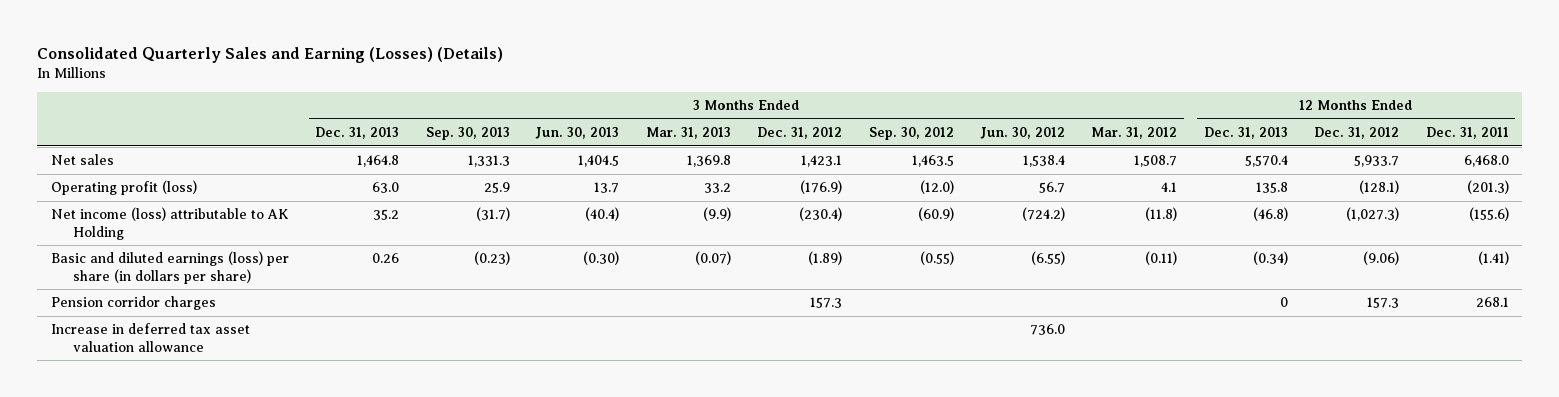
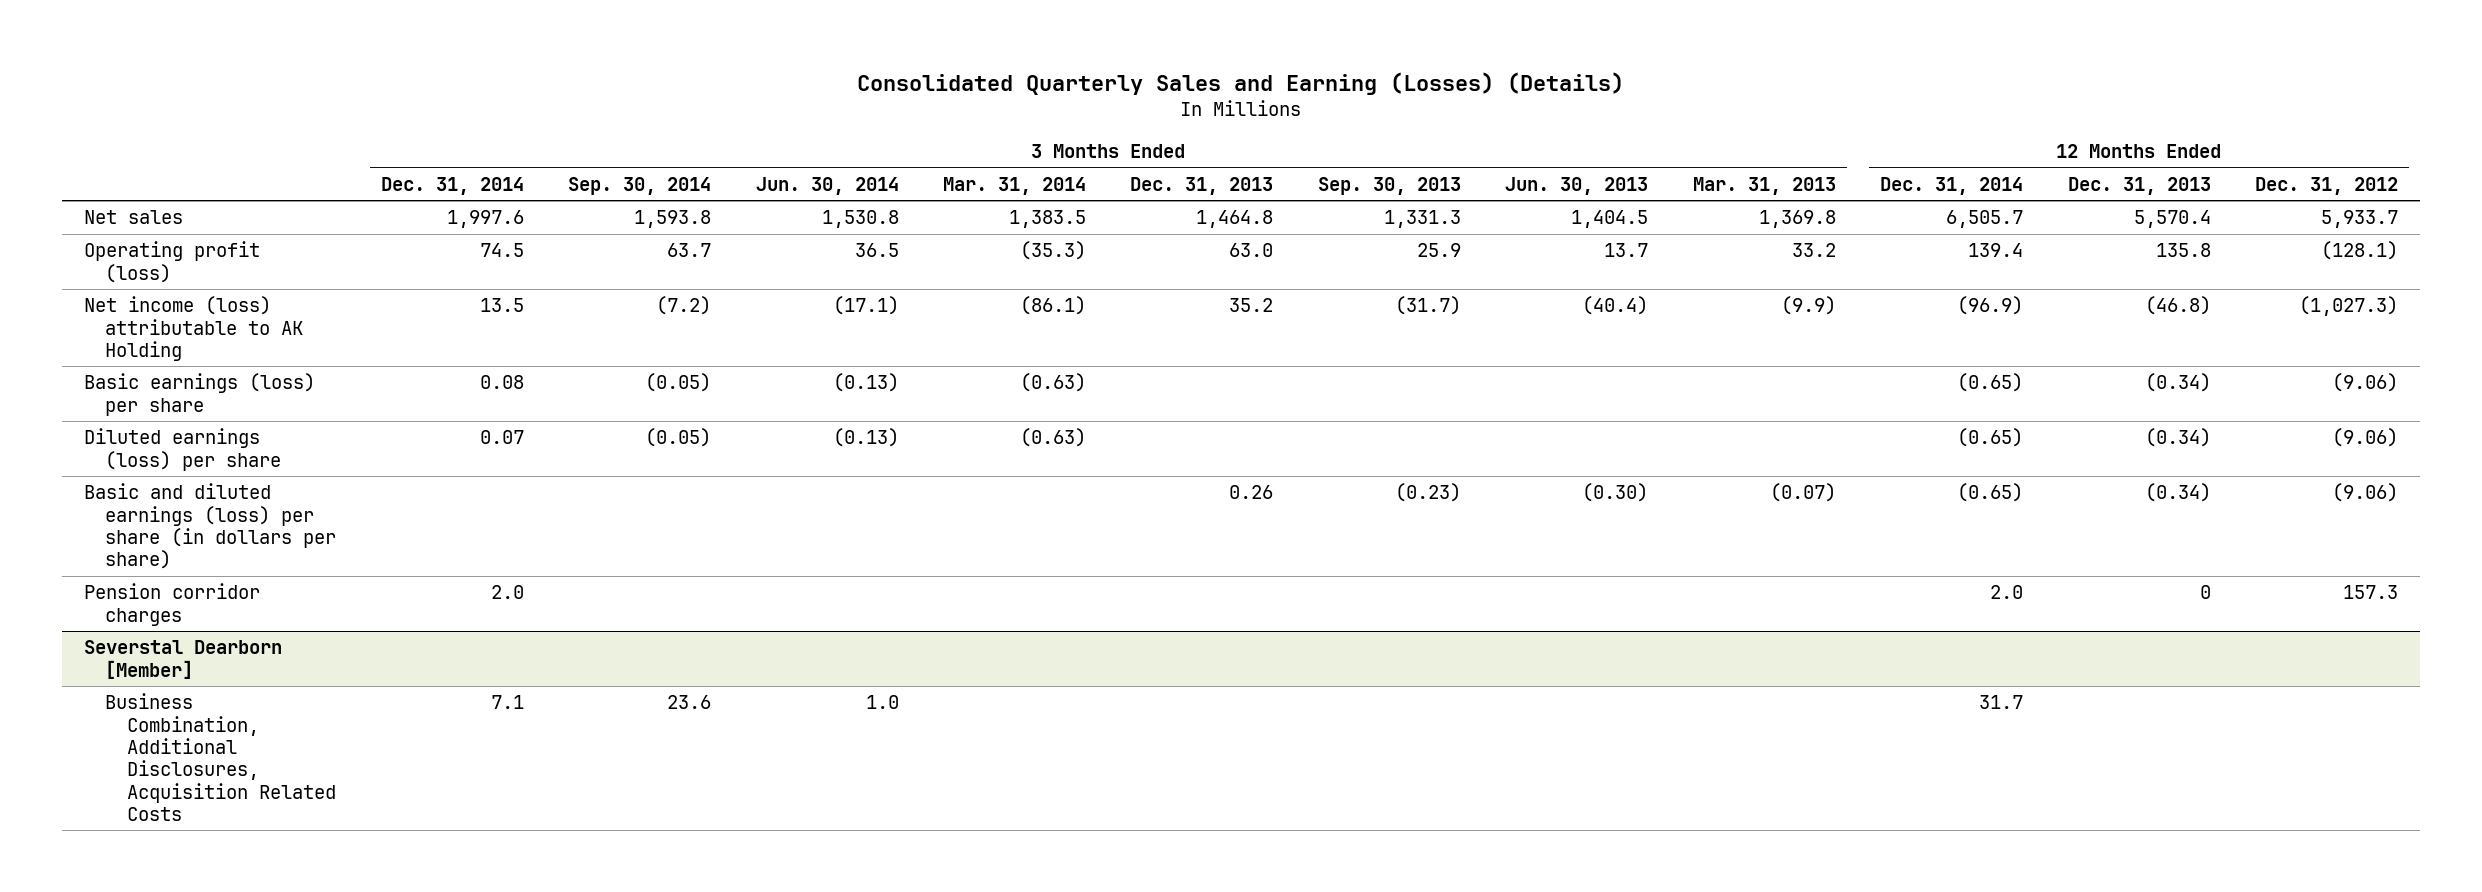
[757,127,843,140] Dec. 31, 2012 -> none
[868,127,954,141] Sep. 30, 2012 -> none
[979,127,1065,140] Jun. 30, 2012 -> none
[1091,127,1178,140] Mar. 31, 2012 -> none
[1425,127,1509,140] Dec. 31, 2011 -> none
none -> [380,176,524,195] Dec. 31, 2014
none -> [568,176,712,195] Sep. 30, 2014
none -> [755,176,899,195] Jun. 30, 2014
none -> [943,176,1087,195] Mar. 31, 2014
none -> [1880,176,2024,195] Dec. 31, 2014
none -> [83,373,315,416] Basic earnings (loss) per share
none -> [83,428,282,471] Diluted earnings (loss) per share
[50,323,250,352] Increase in deferred tax asset valuation allowance -> none
none -> [83,640,282,679] Severstal Dearborn [Member]
none -> [105,693,336,822] Business Combination, Additional Disclosures, Acquisition Related Costs

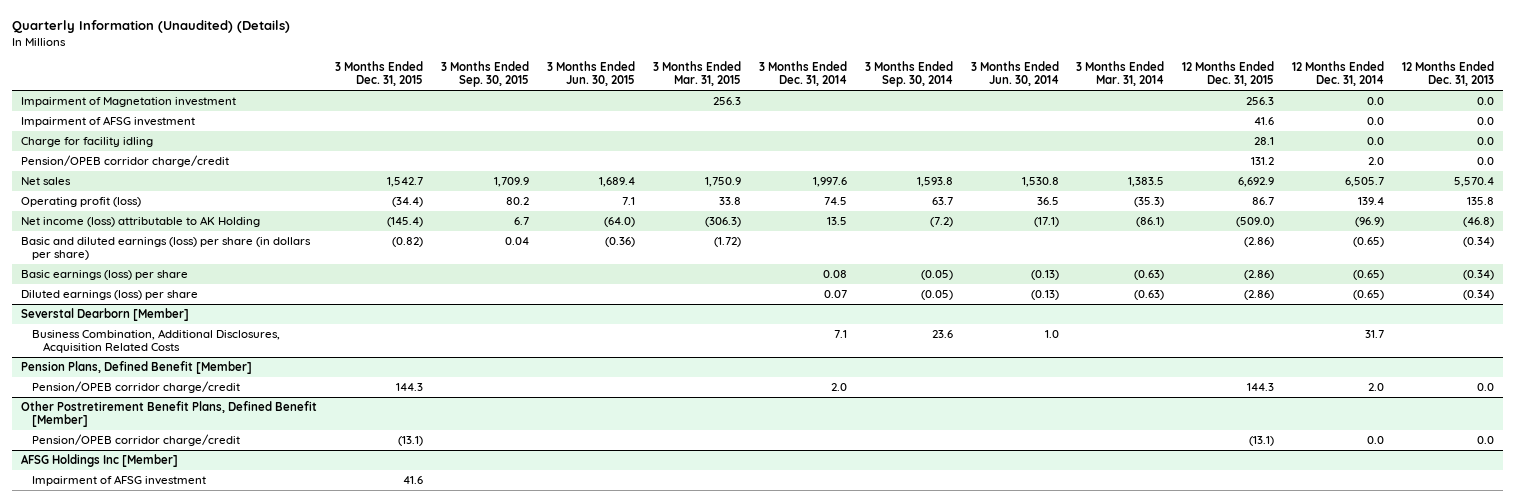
[856,71,1624,95] Consolidated Quarterly Sales and Earning (Losses) (Details) -> [12,20,291,34] Quarterly Information (Unaudited) (Details)
[1130,176,1274,195] Dec. 31, 2013 -> none
[1317,176,1461,195] Sep. 30, 2013 -> none
[1505,176,1649,195] Jun. 30, 2013 -> none
[1692,176,1836,195] Mar. 31, 2013 -> none
[2255,176,2399,195] Dec. 31, 2012 -> none
none -> [335,60,424,87] 3 Months Ended Dec. 31, 2015
none -> [440,60,529,88] 3 Months Ended Sep. 30, 2015
none -> [546,60,635,87] 3 Months Ended Jun. 30, 2015
none -> [652,60,741,87] 3 Months Ended Mar. 31, 2015
none -> [1182,60,1275,87] 12 Months Ended Dec. 31, 2015
none -> [21,96,237,107] Impairment of Magnetation investment
none -> [21,115,196,127] Impairment of AFSG investment
none -> [21,136,154,147] Charge for facility idling
none -> [21,154,230,167] Pension/OPEB corridor charge/credit
[83,483,337,570] Basic and diluted earnings (loss) per share (in dollars per share) -> [21,236,312,261] Basic and diluted earnings (loss) per share (in dollars per share)
[83,583,260,626] Pension corridor charges -> none
none -> [21,360,253,374] Pension Plans, Defined Benefit [Member]
none -> [32,380,241,393] Pension/OPEB corridor charge/credit
none -> [21,400,318,428] Other Postretirement Benefit Plans, Defined Benefit [Member]
none -> [32,433,241,446] Pension/OPEB corridor charge/credit
none -> [21,453,179,467] AFSG Holdings Inc [Member]
none -> [32,474,207,486] Impairment of AFSG investment

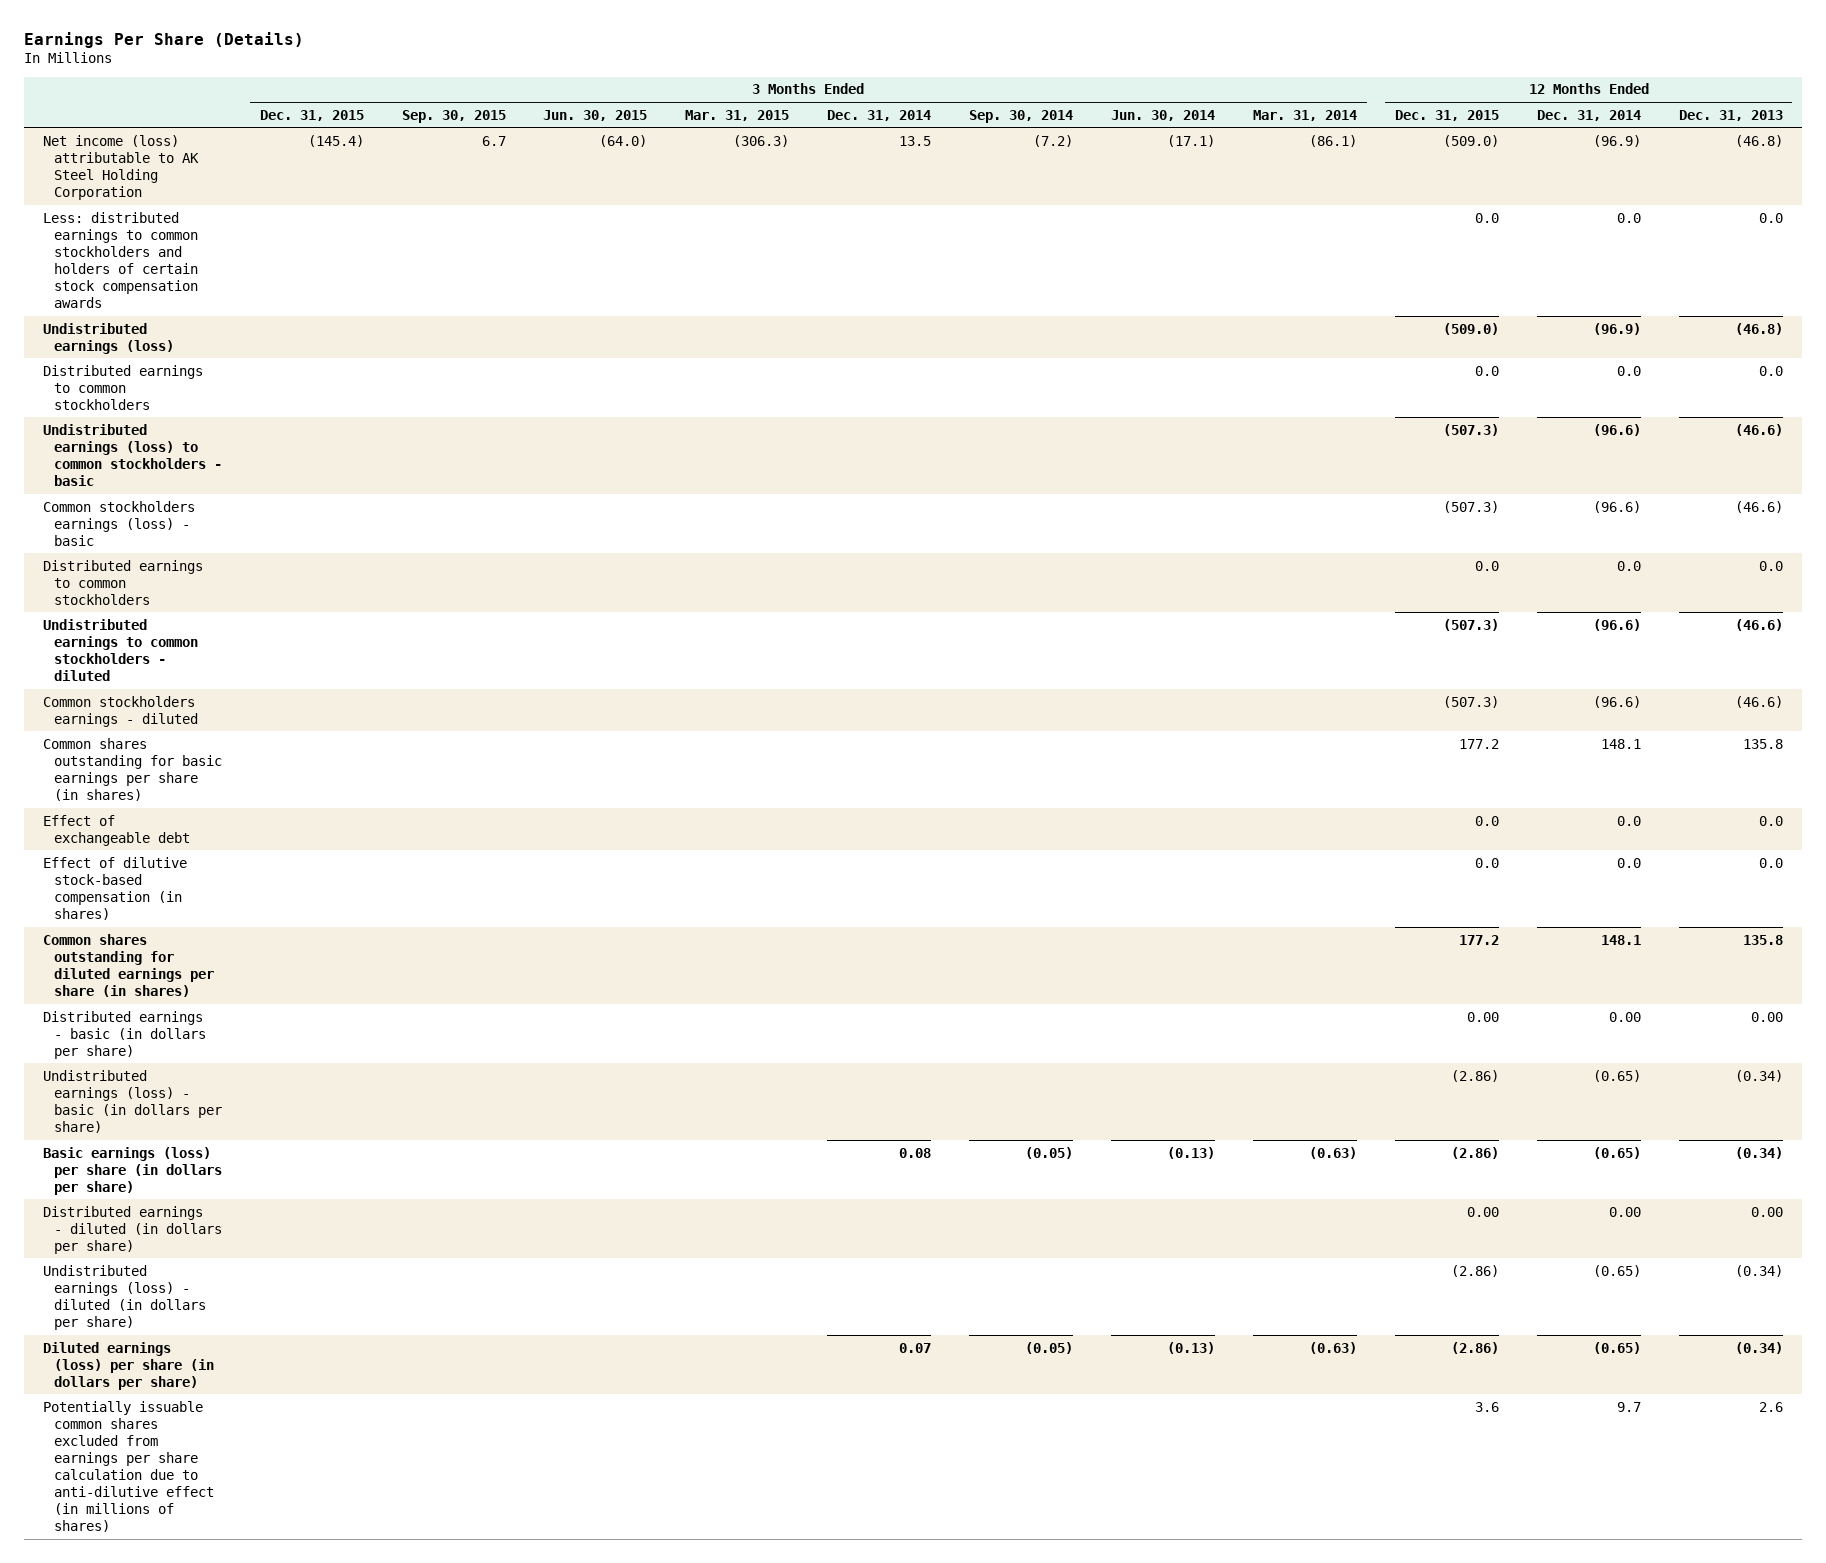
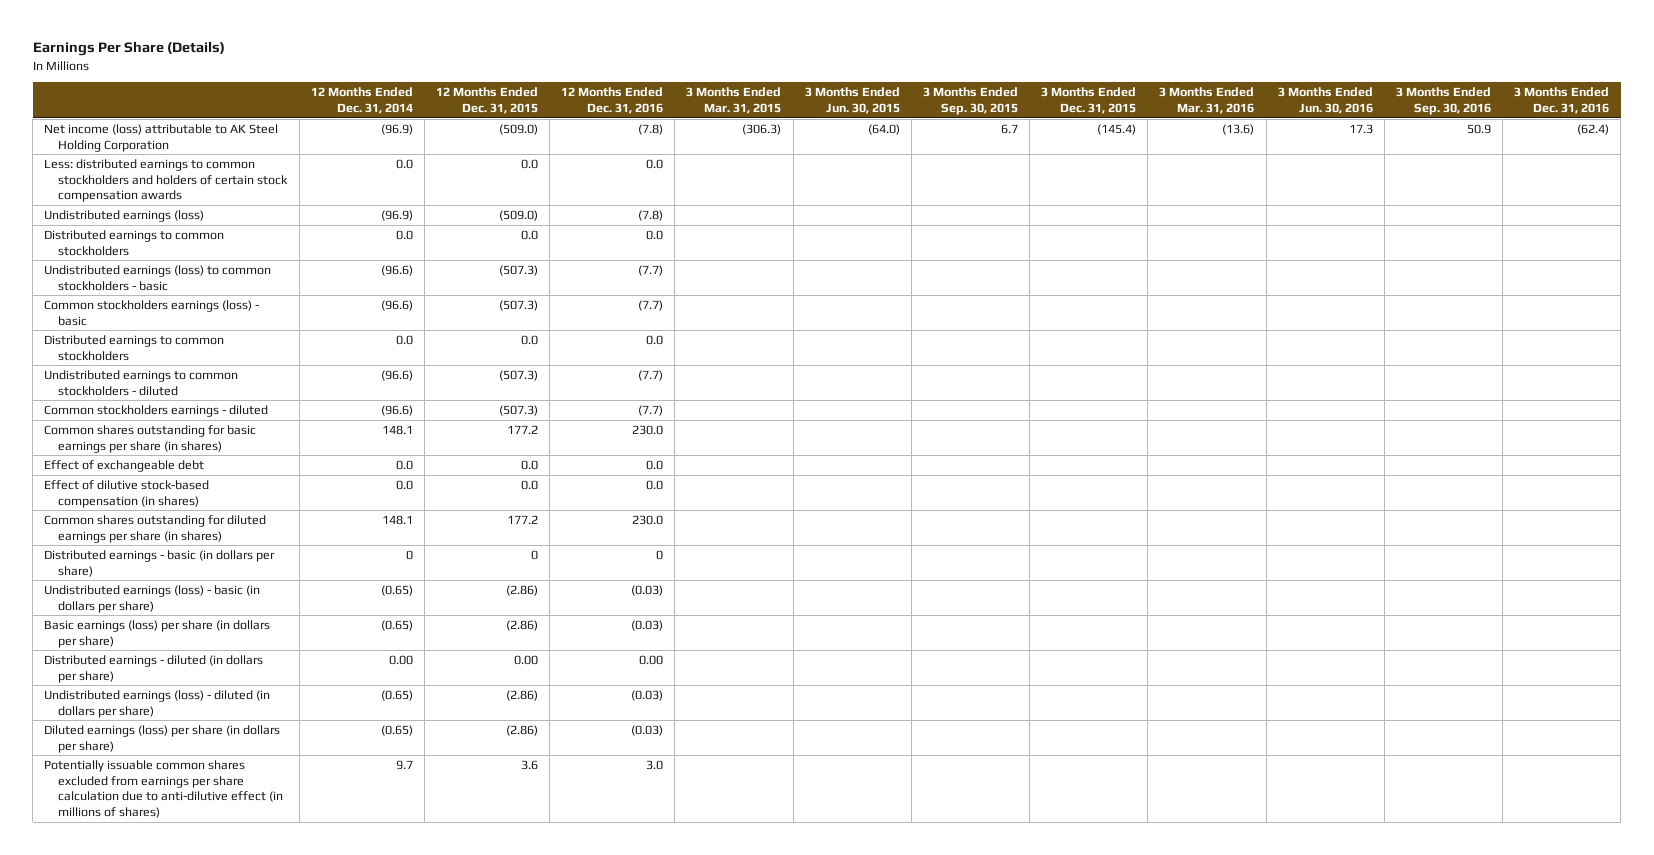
[827,109,932,121] Dec. 31, 2014 -> none
[969,109,1074,123] Sep. 30, 2014 -> none
[1111,109,1216,121] Jun. 30, 2014 -> none
[1253,109,1358,121] Mar. 31, 2014 -> none
[1678,109,1783,121] Dec. 31, 2013 -> none
none -> [561,87,664,114] 12 Months Ended Dec. 31, 2016
none -> [1159,87,1255,114] 3 Months Ended Mar. 31, 2016
none -> [1277,87,1373,114] 3 Months Ended Jun. 30, 2016
none -> [1395,87,1491,115] 3 Months Ended Sep. 30, 2016
none -> [1514,87,1610,114] 3 Months Ended Dec. 31, 2016
[1466,1011,1499,1022] 0.00 -> [530,550,538,561] 0
[1608,1011,1641,1022] 0.00 -> [405,550,413,561] 0

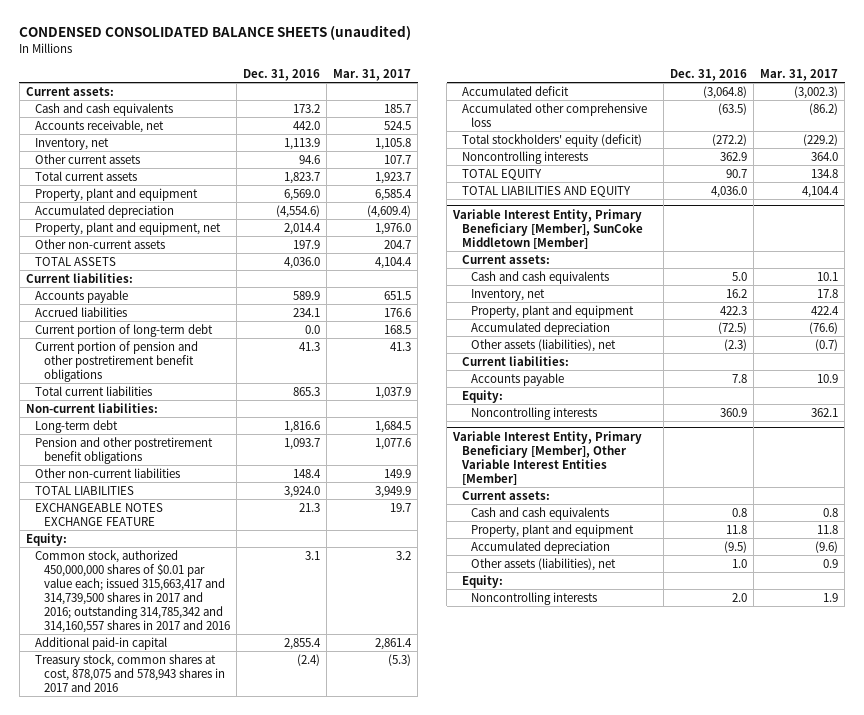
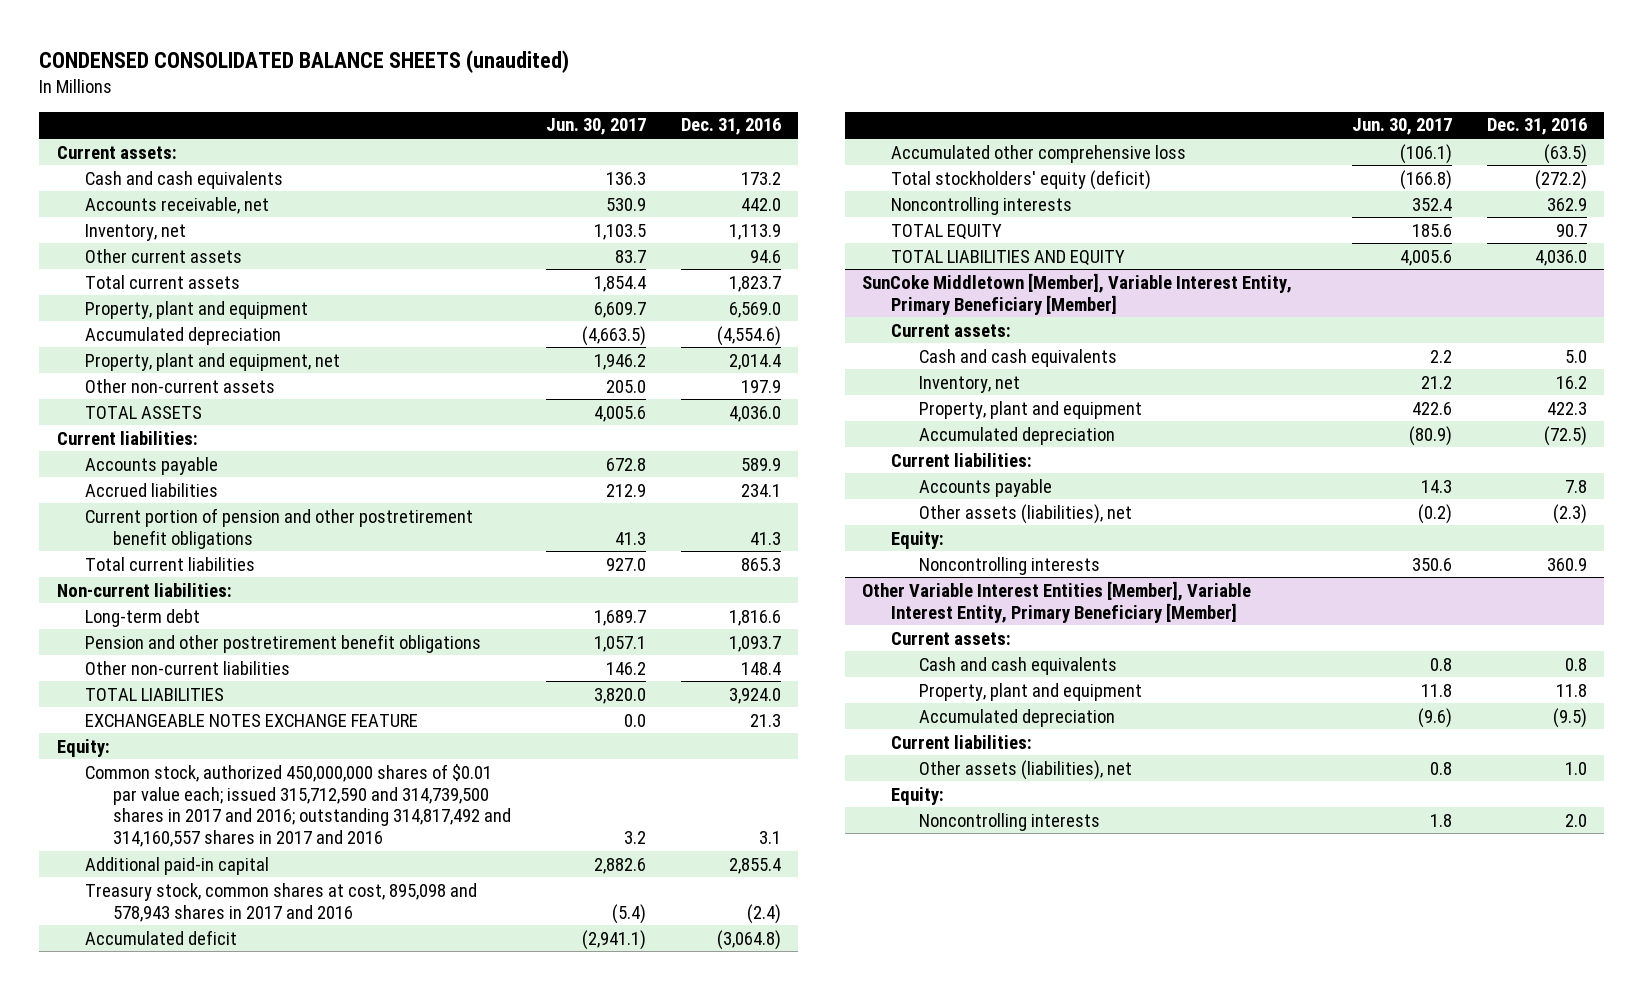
[333,68,412,81] Mar. 31, 2017 -> none
none -> [545,118,646,136] Jun. 30, 2017
[34,323,213,337] Current portion of long-term debt -> none
[34,549,231,633] Common stock, authorized 450,000,000 shares of $0.01 par value each; issued 315,663,417 and 314,739,500 shares in 2017 and 2016; outstanding 314,785,342 and 314,160,557 shares in 2017 and 2016 -> [84,763,512,848] Common stock, authorized 450,000,000 shares of $0.01 par value each; issued 315,712,590 and 314,739,500 shares in 2017 and 2016; outstanding 314,817,492 and 314,160,557 shares in 2017 and 2016
[34,653,226,692] Treasury stock, common shares at cost, 878,075 and 578,943 shares in 2017 and 2016 -> [84,882,477,922] Treasury stock, common shares at cost, 895,098 and 578,943 shares in 2017 and 2016
[452,208,644,249] Variable Interest Entity, Primary Beneficiary [Member], SunCoke Middletown [Member] -> [862,272,1293,315] SunCoke Middletown [Member], Variable Interest Entity, Primary Beneficiary [Member]
[471,338,617,352] Other assets (liabilities), net -> none
none -> [918,503,1132,524] Other assets (liabilities), net
[452,430,643,485] Variable Interest Entity, Primary Beneficiary [Member], Other Variable Interest Entities [Member] -> [862,580,1252,623] Other Variable Interest Entities [Member], Variable Interest Entity, Primary Beneficiary [Member]
none -> [890,734,1032,749] Current liabilities:

